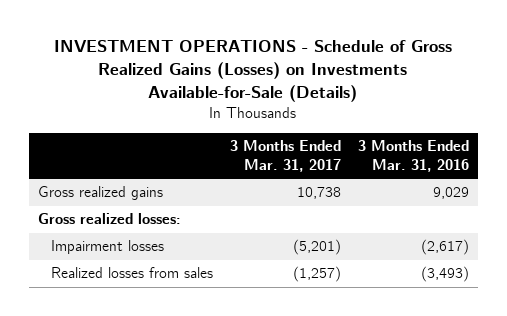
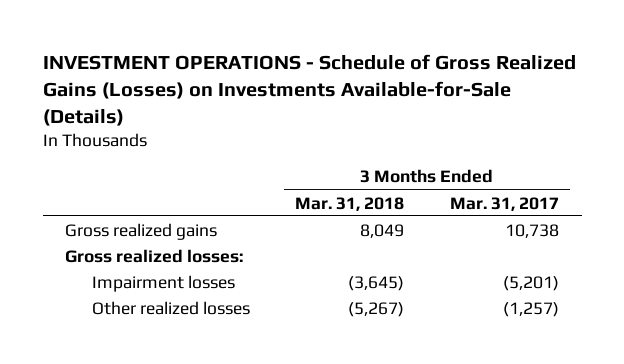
[357,140,469,172] 3 Months Ended Mar. 31, 2016 -> none
none -> [295,196,405,211] Mar. 31, 2018
[50,267,213,279] Realized losses from sales -> [91,300,250,315] Other realized losses

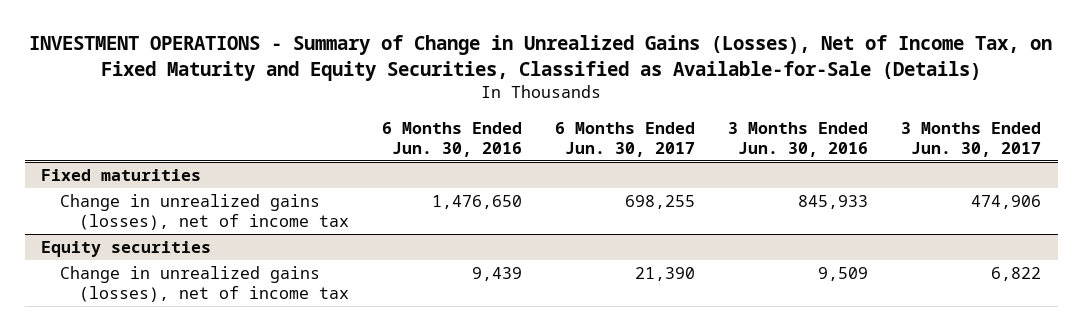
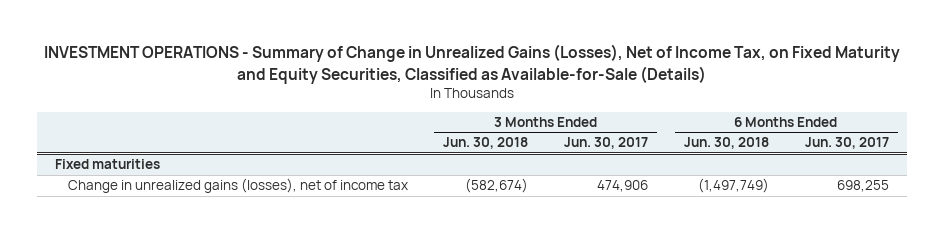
[382,121,523,157] 6 Months Ended Jun. 30, 2016 -> none
[728,121,869,157] 3 Months Ended Jun. 30, 2016 -> none
none -> [443,137,529,150] Jun. 30, 2018
none -> [684,137,770,150] Jun. 30, 2018
[41,241,212,258] Equity securities -> none
[60,266,349,302] Change in unrealized gains (losses), net of income tax -> none

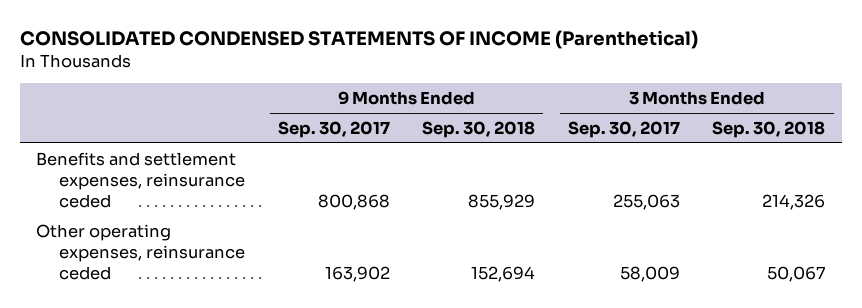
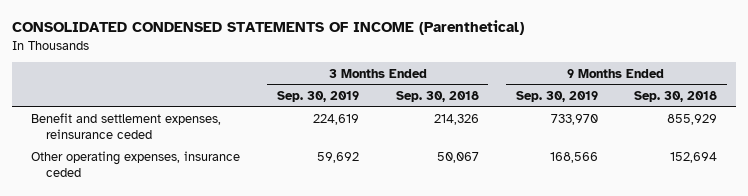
[277,120,390,138] Sep. 30, 2017 -> none
[567,120,680,138] Sep. 30, 2017 -> none
none -> [276,91,359,103] Sep. 30, 2019
none -> [515,91,598,103] Sep. 30, 2019
[36,151,246,208] Benefits and settlement expenses, reinsurance ceded -> [30,113,221,140] Benefit and settlement expenses, reinsurance ceded
[36,223,246,280] Other operating expenses, reinsurance ceded -> [30,151,240,178] Other operating expenses, insurance ceded

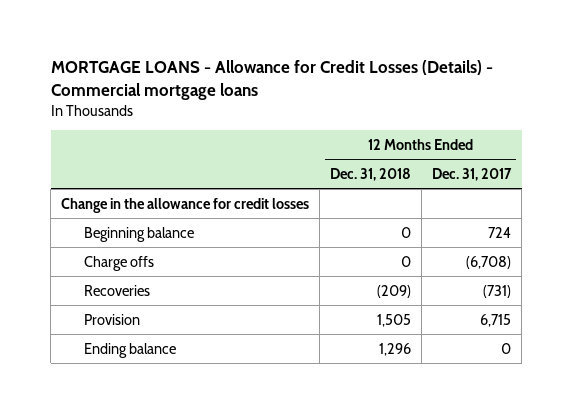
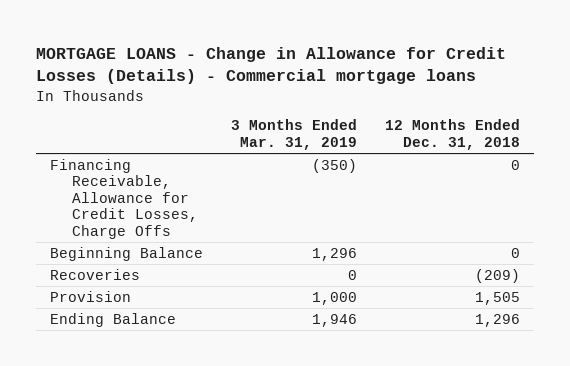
[50,60,493,101] MORTGAGE LOANS - Allowance for Credit Losses (Details) - Commercial mortgage loans -> [36,46,507,85] MORTGAGE LOANS - Change in Allowance for Credit Losses (Details) - Commercial mortgage loans
[432,167,513,181] Dec. 31, 2017 -> none
none -> [231,119,358,151] 3 Months Ended Mar. 31, 2019
[61,197,310,213] Change in the allowance for credit losses -> none
[83,255,154,271] Charge offs -> none
none -> [50,158,198,240] Financing Receivable, Allowance for Credit Losses, Charge Offs
[83,226,194,242] Beginning balance -> [50,246,204,261] Beginning Balance
[83,342,176,358] Ending balance -> [50,312,177,327] Ending Balance

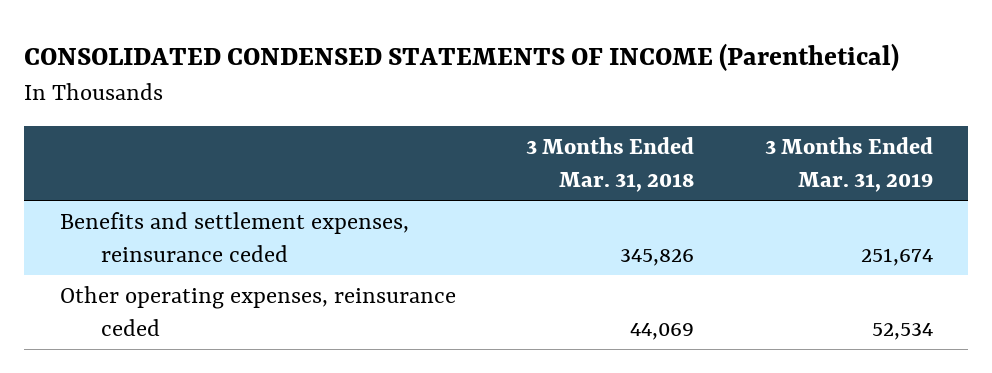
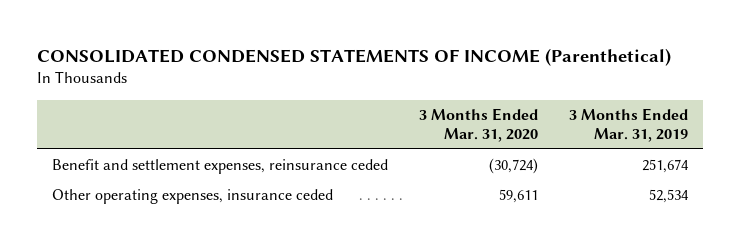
[526,137,695,193] 3 Months Ended Mar. 31, 2018 -> none
none -> [418,108,538,142] 3 Months Ended Mar. 31, 2020
[59,212,409,262] Benefits and settlement expenses, reinsurance ceded -> [52,159,389,175] Benefit and settlement expenses, reinsurance ceded
[59,286,456,336] Other operating expenses, reinsurance ceded -> [52,189,334,205] Other operating expenses, insurance ceded

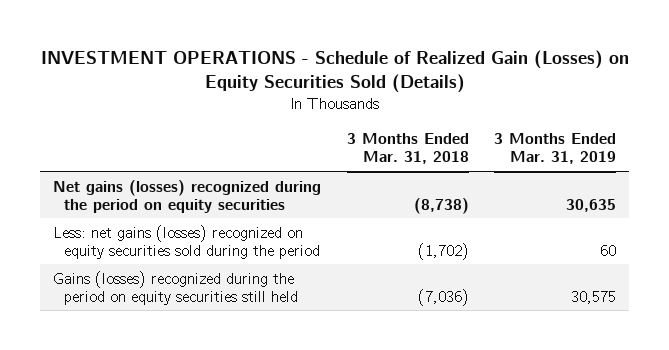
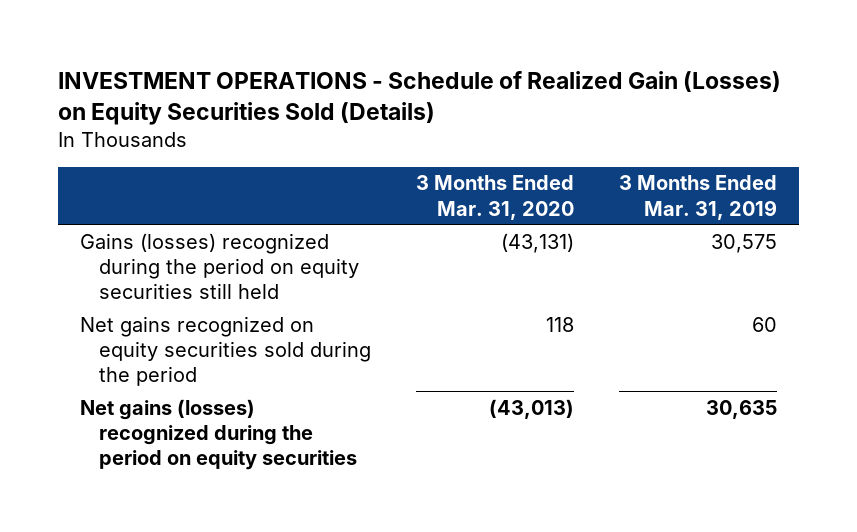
[346,133,469,165] 3 Months Ended Mar. 31, 2018 -> none
none -> [415,175,574,220] 3 Months Ended Mar. 31, 2020
[52,224,320,259] Less: net gains (losses) recognized on equity securities sold during the period -> none
none -> [80,315,371,386] Net gains recognized on equity securities sold during the period
[52,179,321,213] Net gains (losses) recognized during the period on equity securities -> [80,398,357,470] Net gains (losses) recognized during the period on equity securities

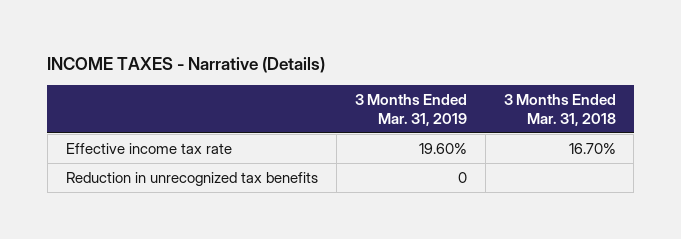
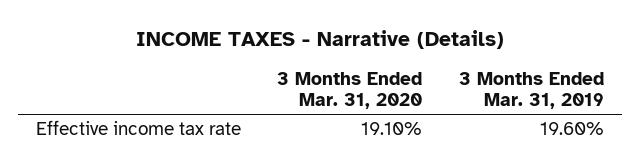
[503,94,616,126] 3 Months Ended Mar. 31, 2018 -> none
none -> [277,72,423,110] 3 Months Ended Mar. 31, 2020
[65,171,318,186] Reduction in unrecognized tax benefits -> none

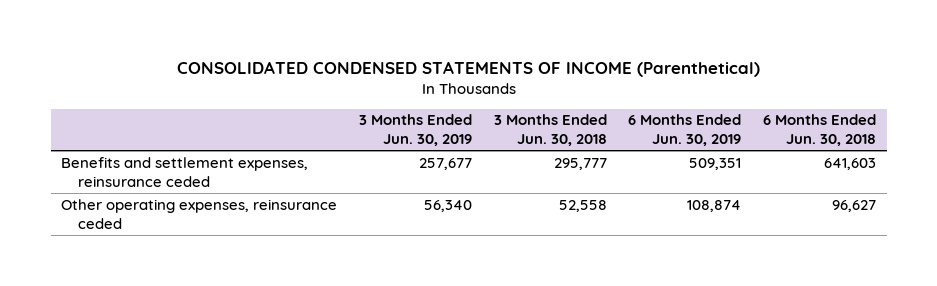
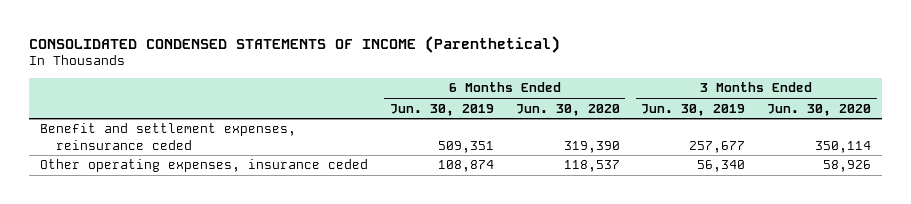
[493,114,607,147] 3 Months Ended Jun. 30, 2018 -> none
[762,114,876,147] 6 Months Ended Jun. 30, 2018 -> none
none -> [515,103,620,116] Jun. 30, 2020
none -> [767,103,872,116] Jun. 30, 2020
[61,156,309,187] Benefits and settlement expenses, reinsurance ceded -> [39,123,296,150] Benefit and settlement expenses, reinsurance ceded
[61,198,338,229] Other operating expenses, reinsurance ceded -> [39,159,368,173] Other operating expenses, insurance ceded

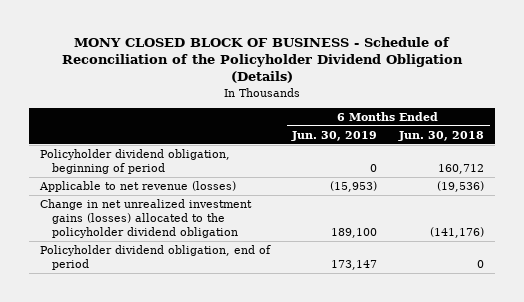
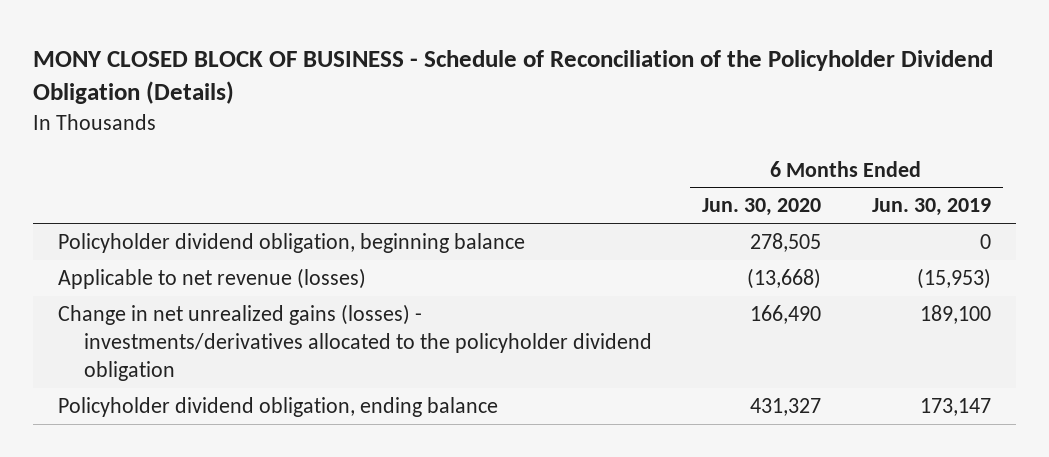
[398,131,485,142] Jun. 30, 2018 -> none
none -> [702,198,822,217] Jun. 30, 2020
[40,149,231,175] Policyholder dividend obligation, beginning of period -> [57,232,525,253] Policyholder dividend obligation, beginning balance
[40,199,253,239] Change in net unrealized investment gains (losses) allocated to the policyholder dividend obligation -> [57,303,652,382] Change in net unrealized gains (losses) - investments/derivatives allocated to the policyholder dividend obligation
[40,245,272,271] Policyholder dividend obligation, end of period -> [57,396,498,417] Policyholder dividend obligation, ending balance

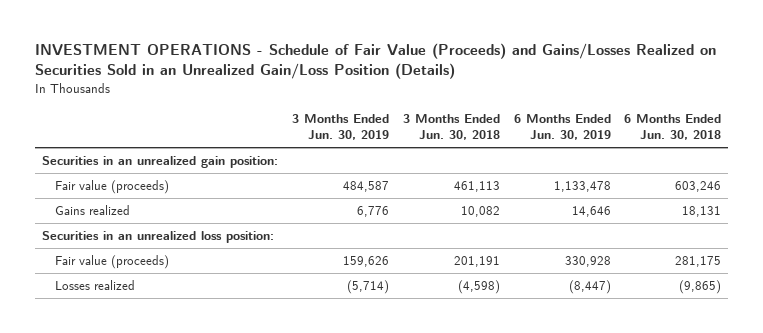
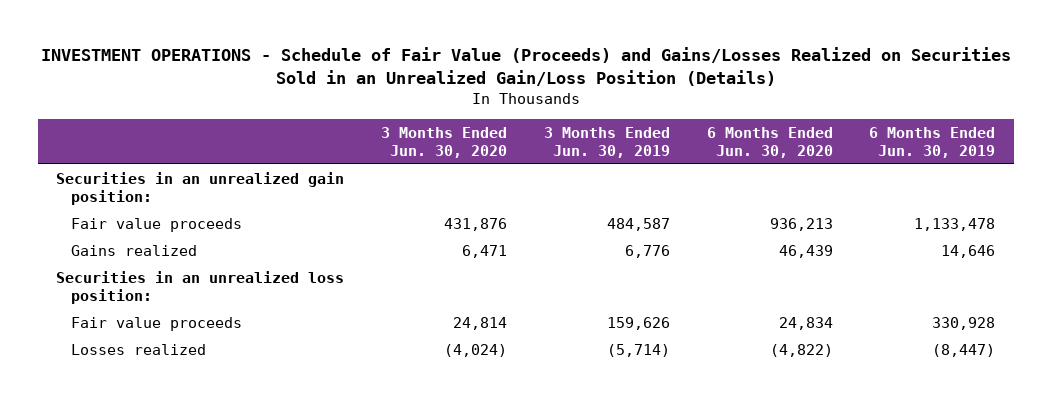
[402,113,500,141] 3 Months Ended Jun. 30, 2018 -> none
[624,113,722,141] 6 Months Ended Jun. 30, 2018 -> none
none -> [380,126,507,158] 3 Months Ended Jun. 30, 2020
none -> [706,126,833,158] 6 Months Ended Jun. 30, 2020
[54,179,169,194] Fair value (proceeds) -> [70,218,242,233] Fair value proceeds
[54,254,169,269] Fair value (proceeds) -> [70,317,242,332] Fair value proceeds

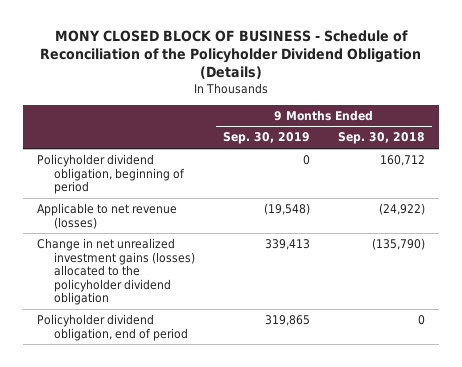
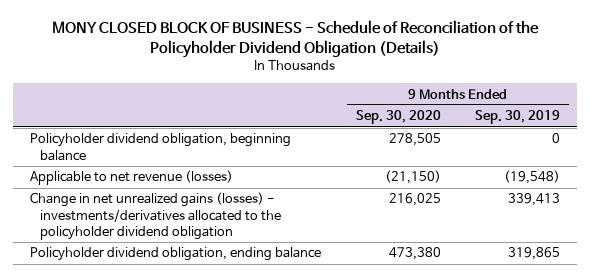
[338,132,426,145] Sep. 30, 2018 -> none
none -> [355,110,441,125] Sep. 30, 2020
[37,154,186,195] Policyholder dividend obligation, beginning of period -> [30,133,292,161] Policyholder dividend obligation, beginning balance
[37,238,196,306] Change in net unrealized investment gains (losses) allocated to the policyholder dividend obligation -> [30,192,281,240] Change in net unrealized gains (losses) - investments/derivatives allocated to the policyholder dividend obligation
[37,314,189,341] Policyholder dividend obligation, end of period -> [30,247,322,262] Policyholder dividend obligation, ending balance

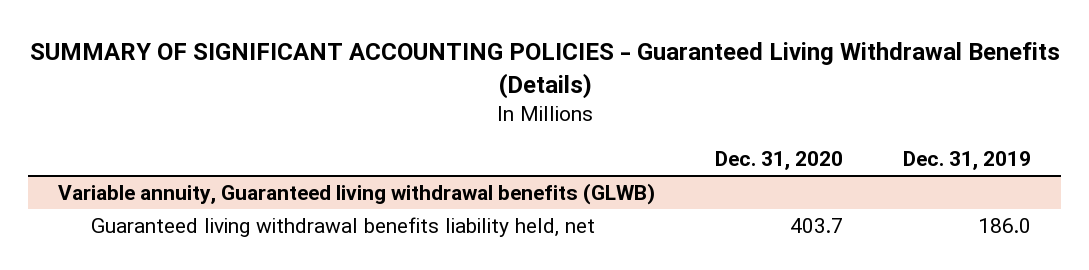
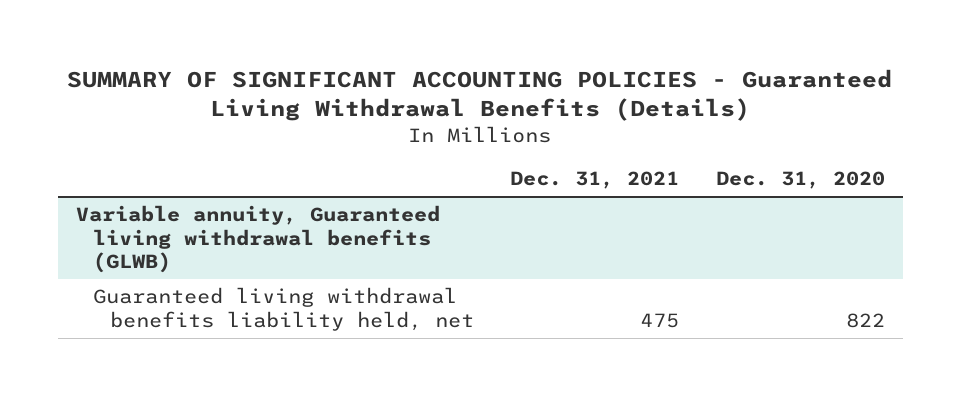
[903,150,1032,170] Dec. 31, 2019 -> none
none -> [510,170,680,189] Dec. 31, 2021
[790,218,844,234] 403.7 -> [845,312,885,328] 822

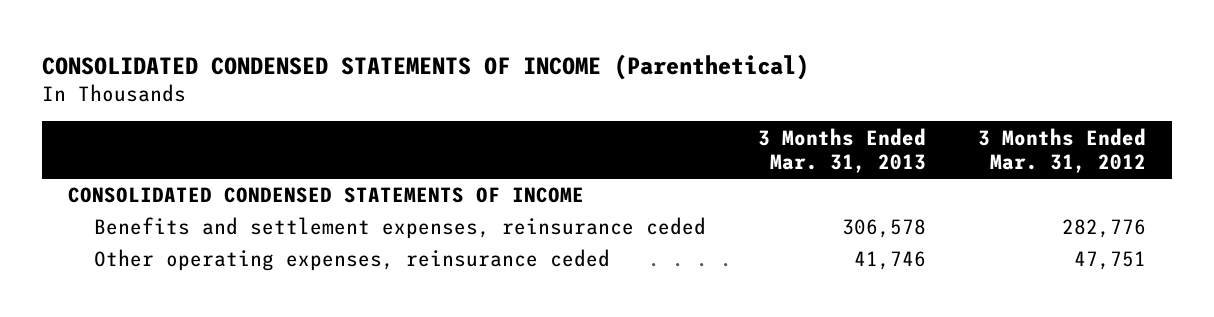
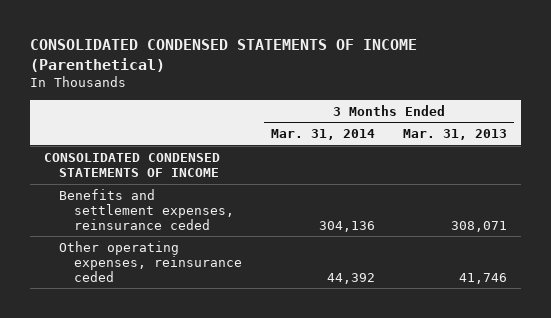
[978,127,1147,174] 3 Months Ended Mar. 31, 2012 -> none
none -> [270,129,375,141] Mar. 31, 2014
[842,219,927,239] 306,578 -> [451,220,508,232] 308,071

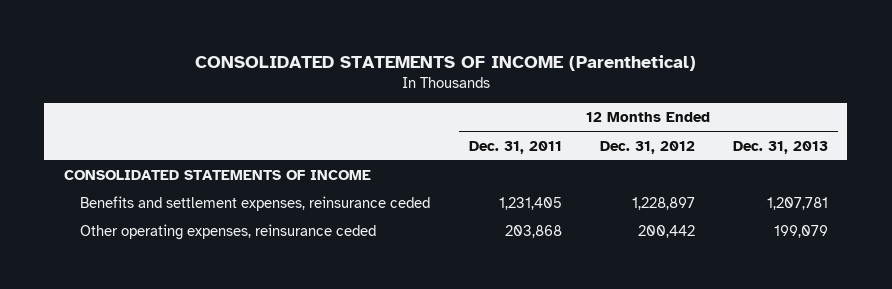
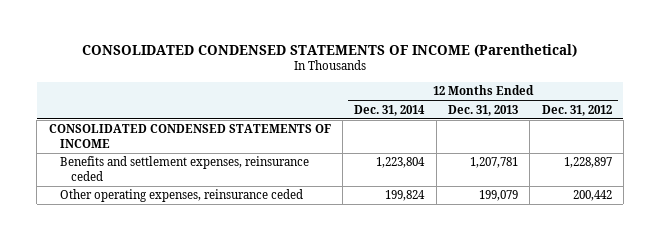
[194,54,696,71] CONSOLIDATED STATEMENTS OF INCOME (Parenthetical) -> [82,43,578,57] CONSOLIDATED CONDENSED STATEMENTS OF INCOME (Parenthetical)
[468,140,562,154] Dec. 31, 2011 -> none
none -> [354,104,426,116] Dec. 31, 2014
[63,170,371,181] CONSOLIDATED STATEMENTS OF INCOME -> [48,124,331,148] CONSOLIDATED CONDENSED STATEMENTS OF INCOME

